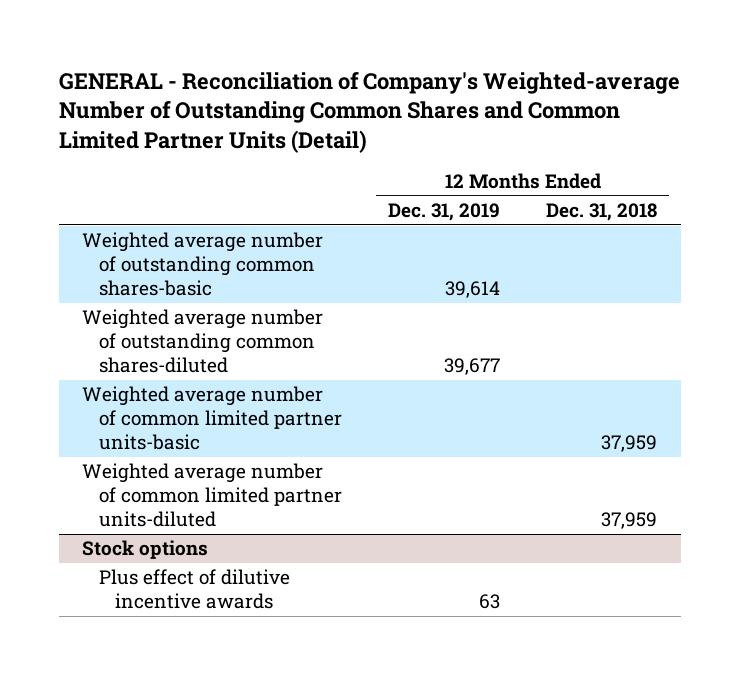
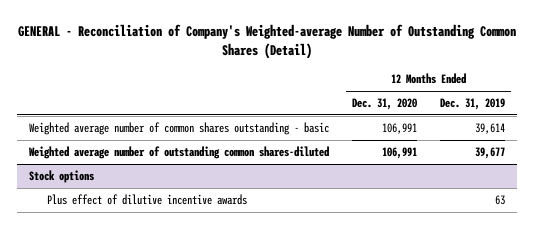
[59,71,681,154] GENERAL - Reconciliation of Company's Weighted-average Number of Outstanding Common Shares and Common Limited Partner Units (Detail) -> [17,24,516,60] GENERAL - Reconciliation of Company's Weighted-average Number of Outstanding Common Shares (Detail)
[546,203,658,222] Dec. 31, 2018 -> none
none -> [351,98,417,111] Dec. 31, 2020
[82,232,324,297] Weighted average number of outstanding common shares-basic -> [28,122,329,136] Weighted average number of common shares outstanding - basic
[82,386,342,451] Weighted average number of common limited partner units-basic -> none
[82,463,342,528] Weighted average number of common limited partner units-diluted -> none

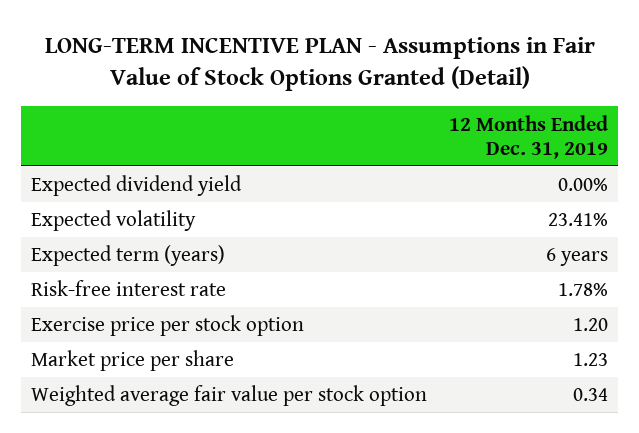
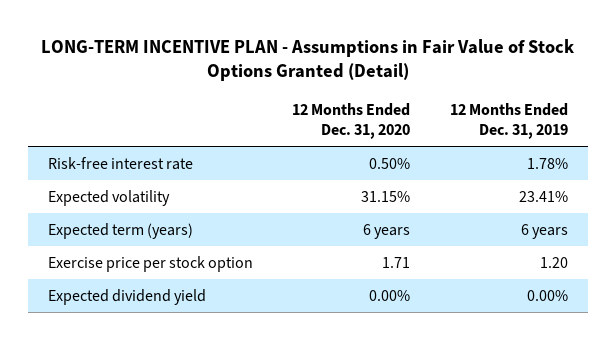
none -> [292,103,411,140] 12 Months Ended Dec. 31, 2020
[31,280,227,297] Risk-free interest rate -> [47,156,193,170] Risk-free interest rate
[31,350,235,372] Market price per share -> none
[31,385,428,407] Weighted average fair value per stock option -> none
[31,175,243,197] Expected dividend yield -> [47,288,206,305] Expected dividend yield

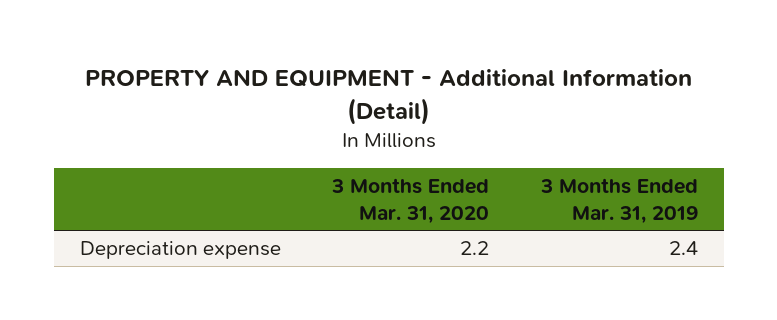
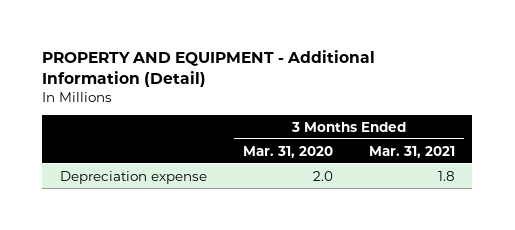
[539,177,698,224] 3 Months Ended Mar. 31, 2019 -> none
none -> [368,145,455,158] Mar. 31, 2021
[460,241,490,256] 2.2 -> [312,170,333,181] 2.0

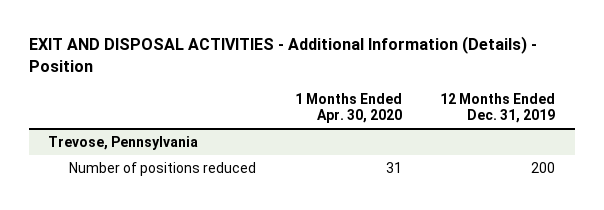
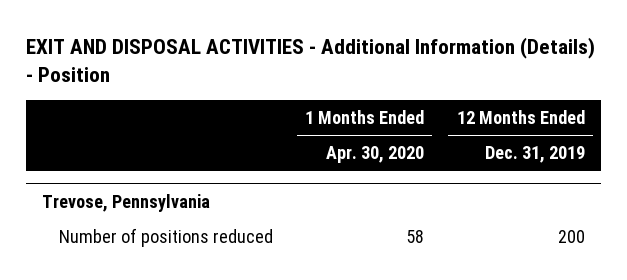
[385,161,402,173] 31 -> [406,230,425,244] 58

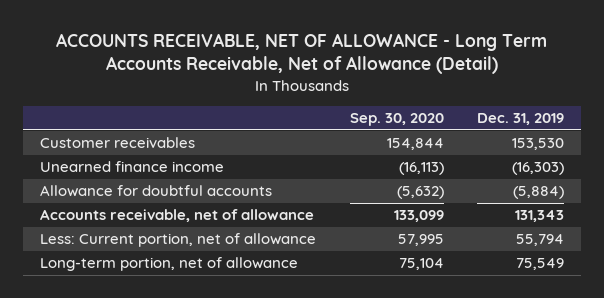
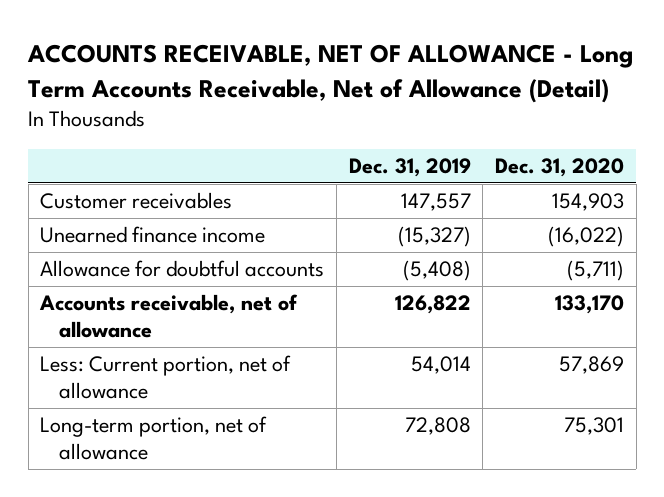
[349,113,444,127] Sep. 30, 2020 -> none
none -> [494,157,624,177] Dec. 31, 2020
[512,138,565,151] 153,530 -> [400,193,471,212] 147,557
[512,162,565,176] (16,303) -> [397,226,471,248] (15,327)
[513,186,565,200] (5,884) -> [402,260,471,282] (5,408)
[515,210,565,223] 131,343 -> [394,295,471,315] 126,822
[516,234,565,247] 55,794 -> [410,356,471,375] 54,014
[516,258,565,271] 75,549 -> [404,417,471,436] 72,808

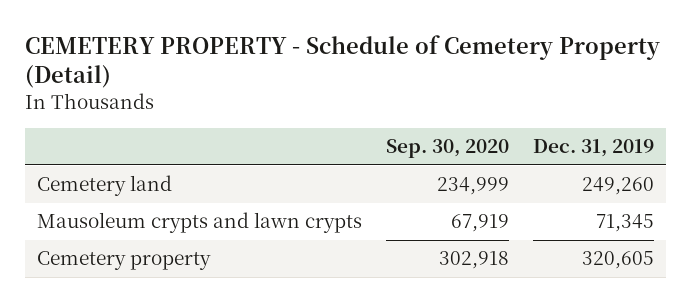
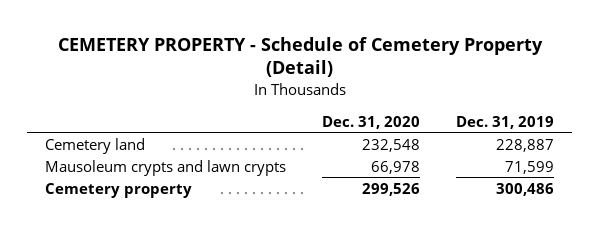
[386,139,510,159] Sep. 30, 2020 -> none
none -> [322,115,421,129] Dec. 31, 2020
[582,177,655,196] 249,260 -> [496,138,555,152] 228,887
[596,214,655,233] 71,345 -> [505,160,555,174] 71,599
[582,251,655,270] 320,605 -> [496,182,555,196] 300,486

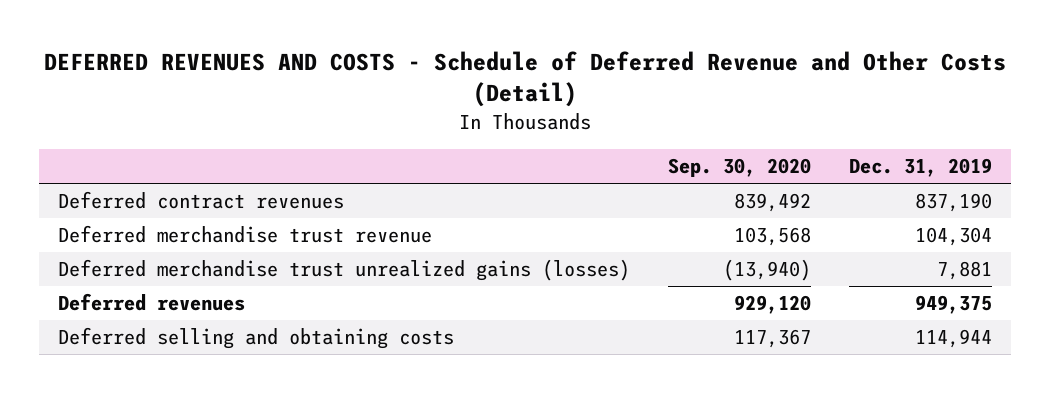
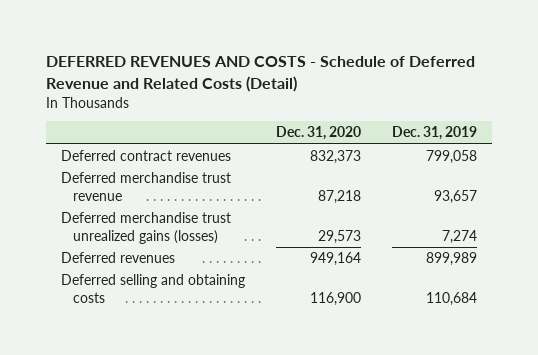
[43,51,1006,108] DEFERRED REVENUES AND COSTS - Schedule of Deferred Revenue and Other Costs (Detail) -> [46,56,476,92] DEFERRED REVENUES AND COSTS - Schedule of Deferred Revenue and Related Costs (Detail)
[667,158,811,178] Sep. 30, 2020 -> none
none -> [276,126,362,141] Dec. 31, 2020
[914,193,992,213] 837,190 -> [425,150,477,165] 799,058
[914,227,992,247] 104,304 -> [433,189,477,204] 93,657
[936,261,992,281] 7,881 -> [441,229,477,244] 7,274
[914,295,992,315] 949,375 -> [425,252,477,267] 899,989
[914,329,992,349] 114,944 -> [425,291,477,306] 110,684

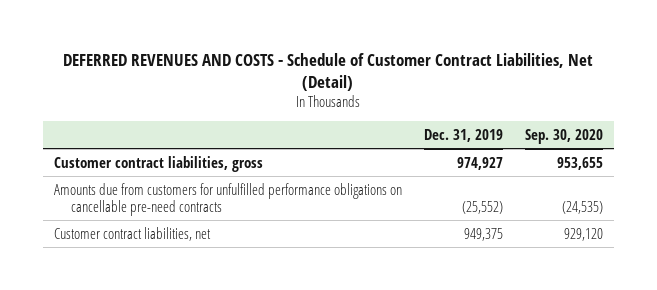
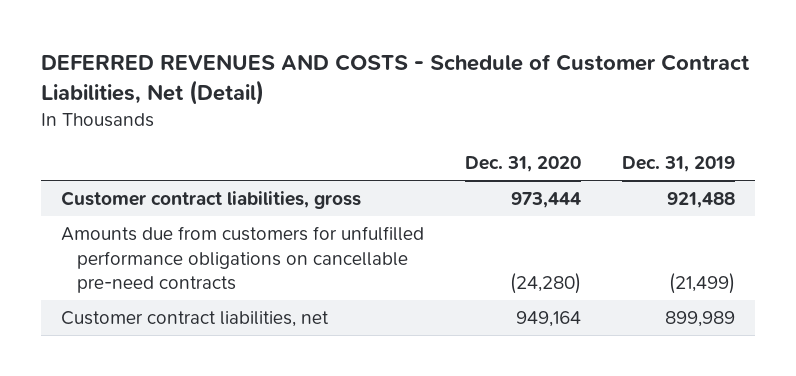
[524,128,603,144] Sep. 30, 2020 -> none
none -> [464,156,581,173] Dec. 31, 2020
[456,156,503,170] 974,927 -> [666,192,735,209] 921,488
[461,200,503,214] (25,552) -> [668,273,735,295] (21,499)
[463,227,503,241] 949,375 -> [664,311,735,328] 899,989

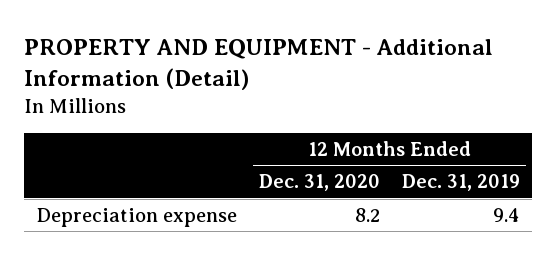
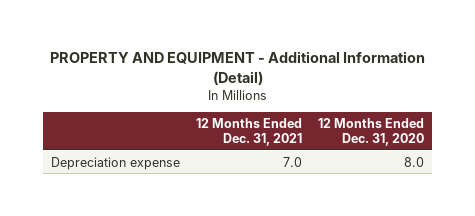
[402,174,521,192] Dec. 31, 2019 -> none
none -> [196,118,303,147] 12 Months Ended Dec. 31, 2021
[355,208,381,223] 8.2 -> [404,156,425,167] 8.0

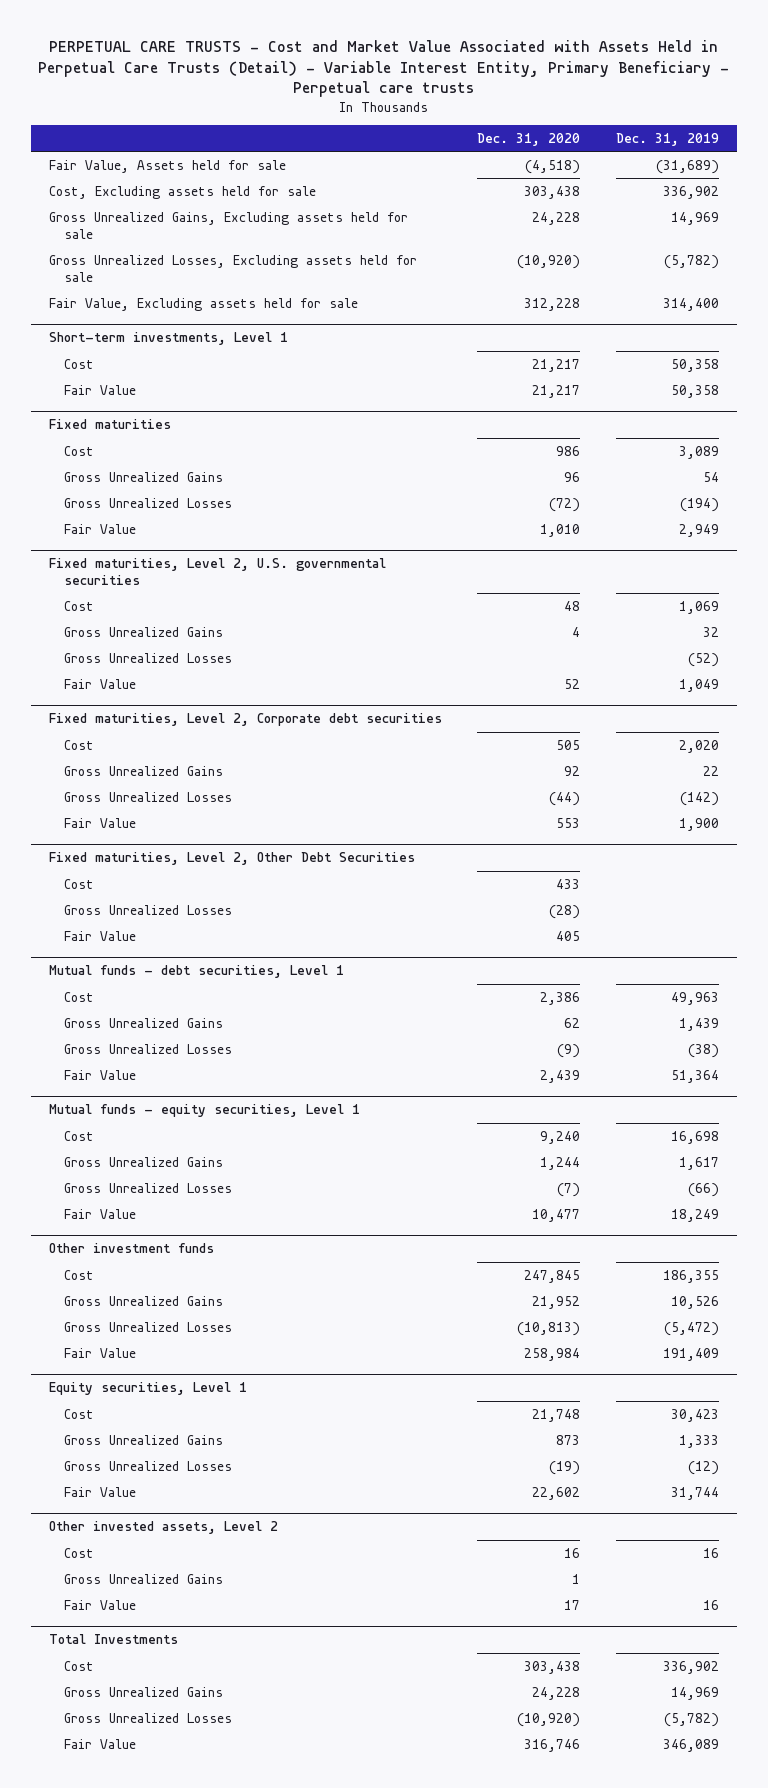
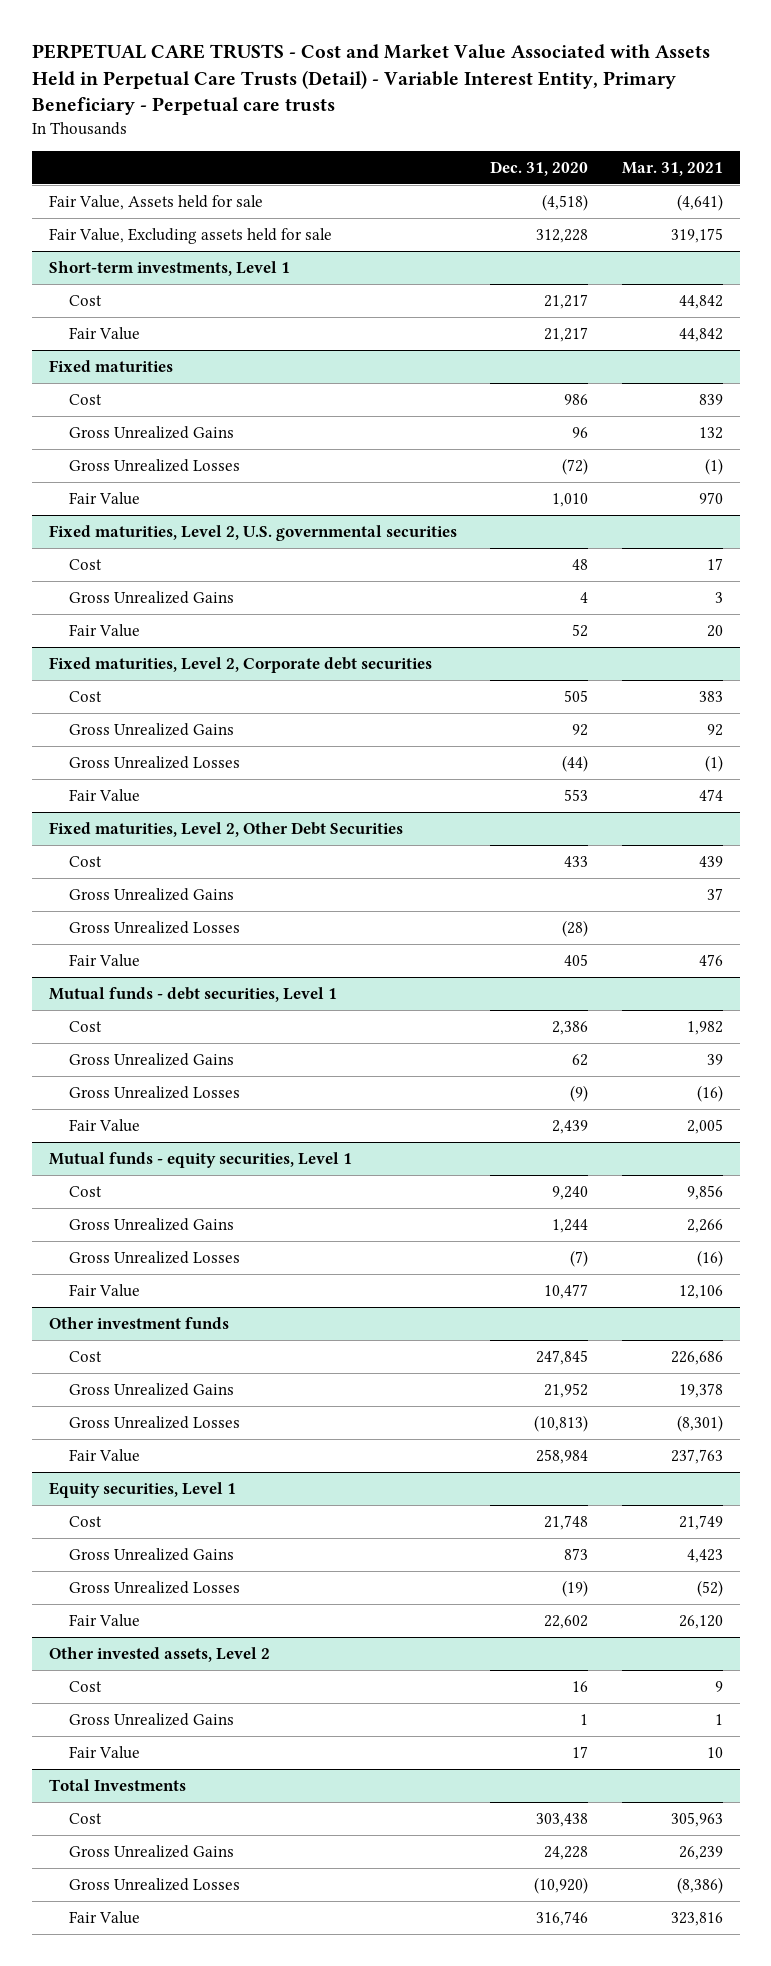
[616,132,720,146] Dec. 31, 2019 -> none
none -> [621,162,723,177] Mar. 31, 2021
[48,185,316,199] Cost, Excluding assets held for sale -> none
[48,211,408,239] Gross Unrealized Gains, Excluding assets held for sale -> none
[48,254,417,282] Gross Unrealized Losses, Excluding assets held for sale -> none
[63,652,232,663] Gross Unrealized Losses -> none
none -> [68,887,234,901] Gross Unrealized Gains

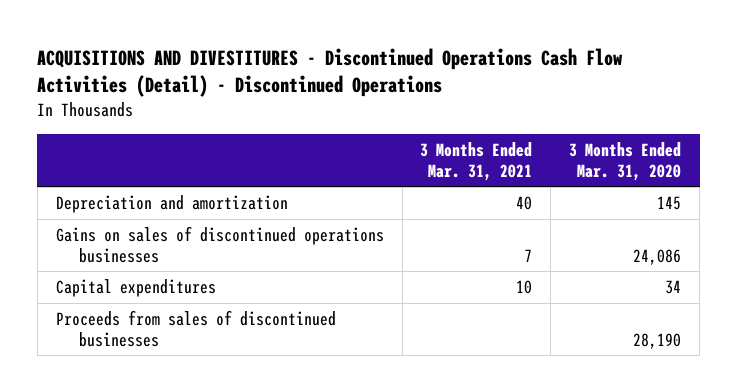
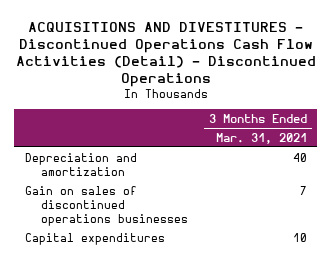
[569,141,682,181] 3 Months Ended Mar. 31, 2020 -> none
[55,226,384,263] Gains on sales of discontinued operations businesses -> [24,185,189,226] Gain on sales of discontinued operations businesses
[55,310,336,347] Proceeds from sales of discontinued businesses -> none

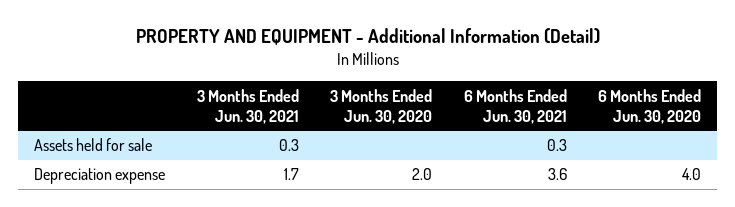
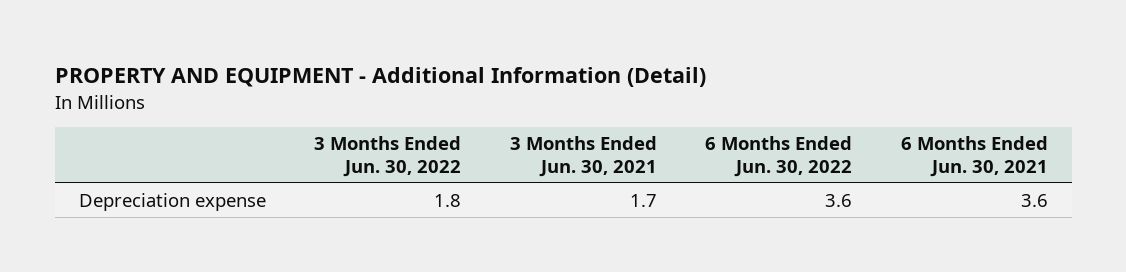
[330,88,433,124] 3 Months Ended Jun. 30, 2020 -> none
[598,88,702,124] 6 Months Ended Jun. 30, 2020 -> none
none -> [314,136,462,178] 3 Months Ended Jun. 30, 2022
none -> [705,136,853,178] 6 Months Ended Jun. 30, 2022
[34,138,153,152] Assets held for sale -> none

